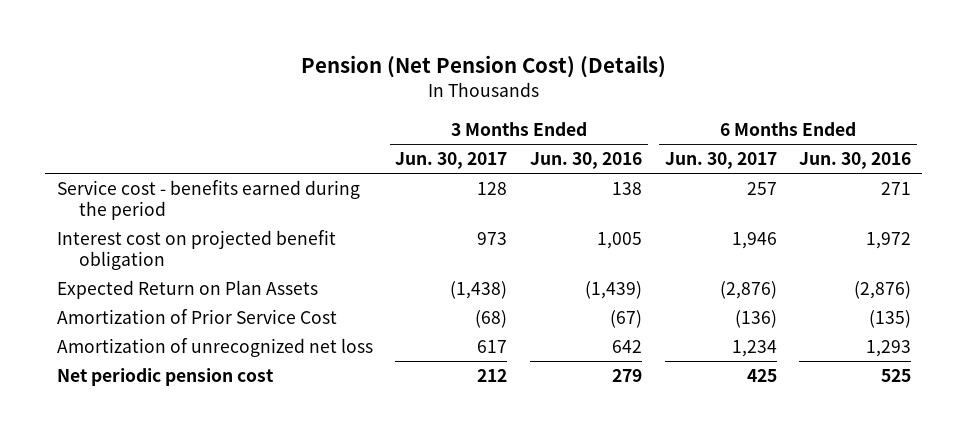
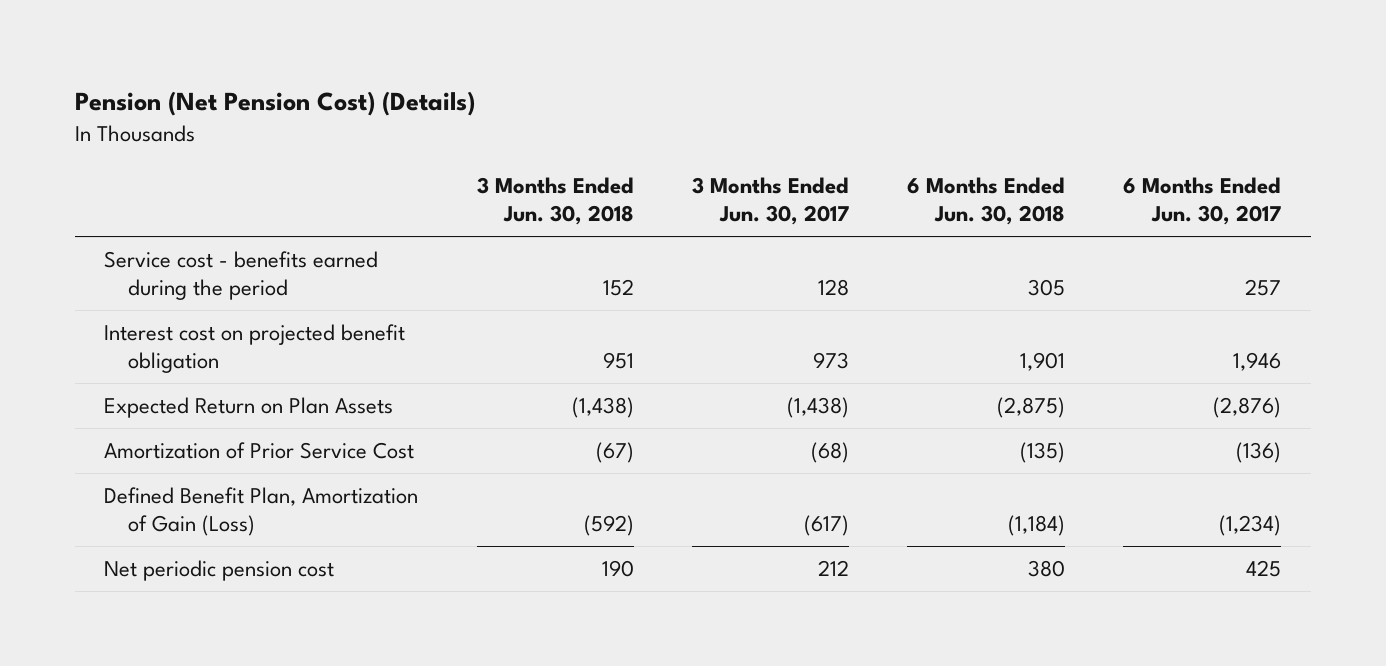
[529,152,642,170] Jun. 30, 2016 -> none
[799,152,912,170] Jun. 30, 2016 -> none
none -> [476,177,634,226] 3 Months Ended Jun. 30, 2018
none -> [907,177,1066,226] 6 Months Ended Jun. 30, 2018
[56,338,373,358] Amortization of unrecognized net loss -> none
none -> [104,486,419,537] Defined Benefit Plan, Amortization of Gain (Loss)

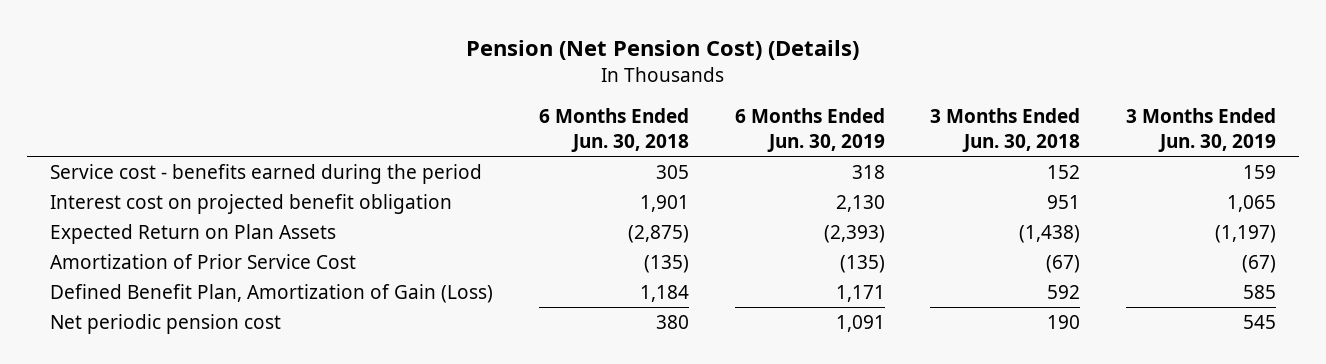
[691,177,849,226] 3 Months Ended Jun. 30, 2017 -> none
[1123,177,1282,226] 6 Months Ended Jun. 30, 2017 -> none
none -> [734,108,885,152] 6 Months Ended Jun. 30, 2019
none -> [1126,108,1277,152] 3 Months Ended Jun. 30, 2019
[583,515,634,537] (592) -> [1047,285,1081,300] 592
[1008,515,1066,537] (1,184) -> [639,285,689,303] 1,184

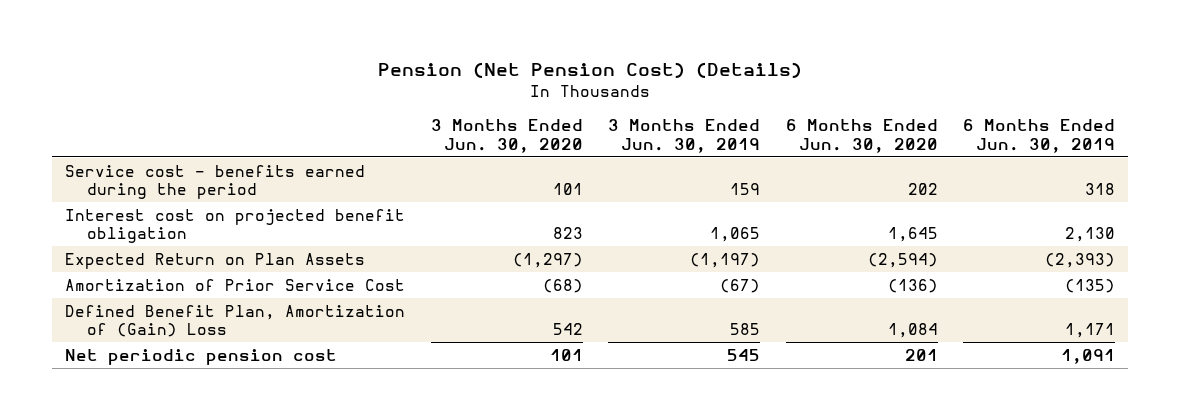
[538,108,689,152] 6 Months Ended Jun. 30, 2018 -> none
[930,108,1081,152] 3 Months Ended Jun. 30, 2018 -> none
none -> [430,119,583,153] 3 Months Ended Jun. 30, 2020
none -> [785,119,938,153] 6 Months Ended Jun. 30, 2020
[49,284,493,304] Defined Benefit Plan, Amortization of Gain (Loss) -> [65,304,406,338] Defined Benefit Plan, Amortization of (Gain) Loss

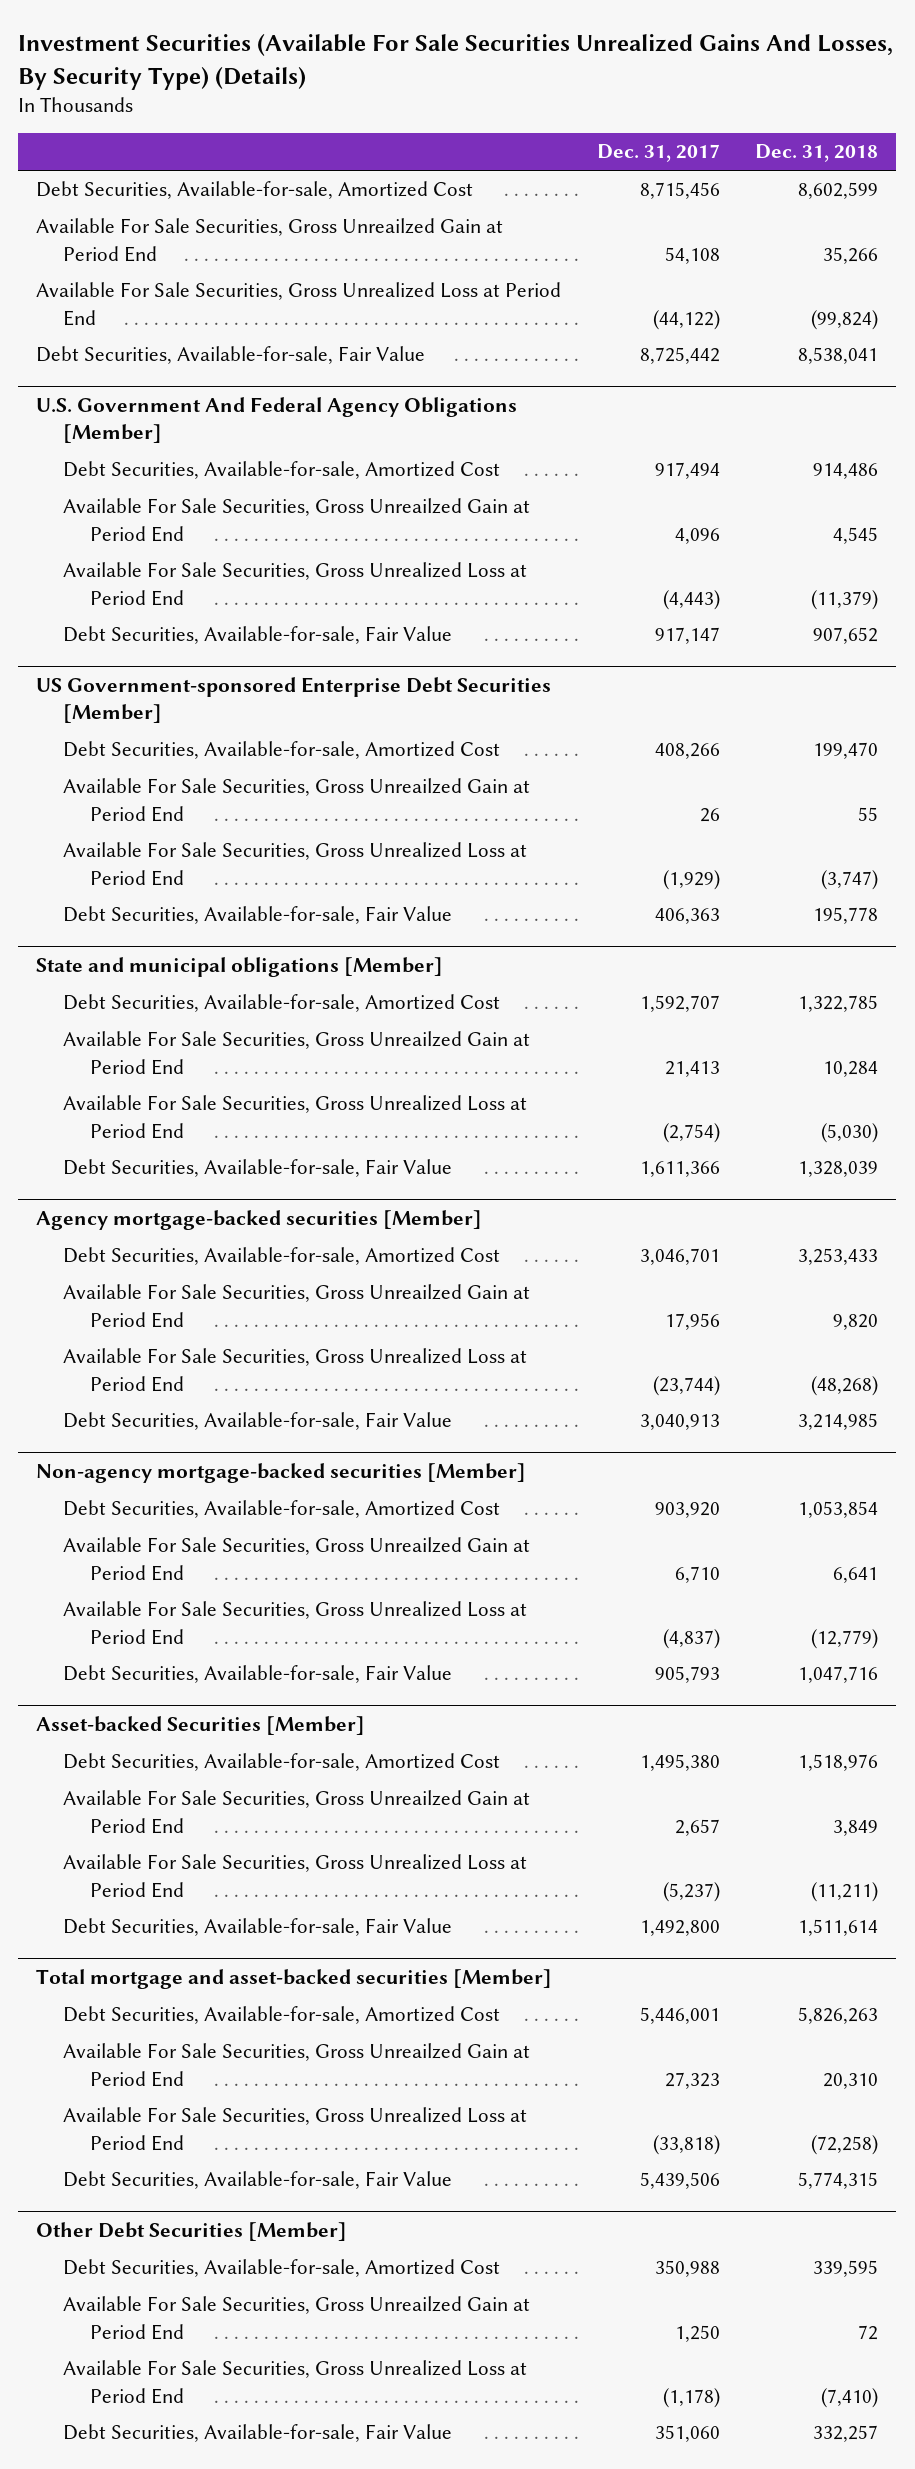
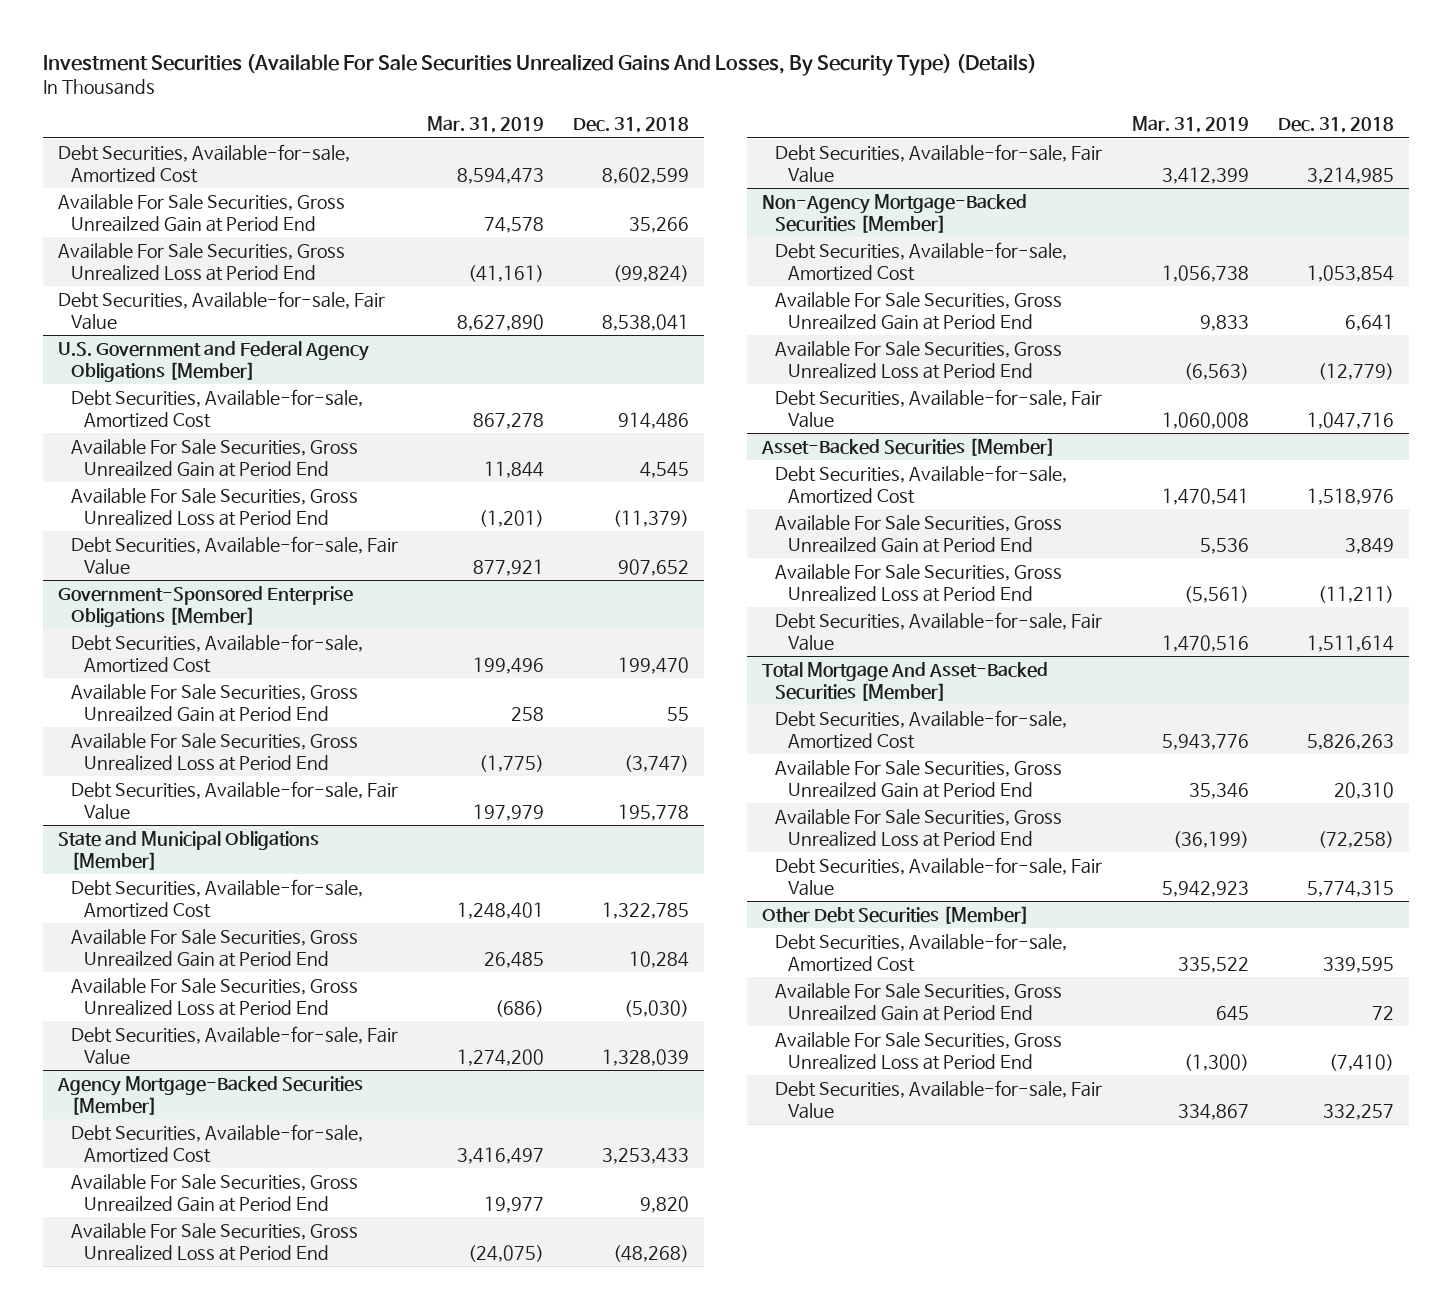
[596,144,720,163] Dec. 31, 2017 -> none
none -> [427,116,545,134] Mar. 31, 2019
[36,397,518,444] U.S. Government And Federal Agency Obligations [Member] -> [57,340,369,382] U.S. Government and Federal Agency Obligations [Member]
[36,677,552,724] US Government-sponsored Enterprise Debt Securities [Member] -> [57,585,353,627] Government-Sponsored Enterprise Obligations [Member]
[36,957,444,978] State and municipal obligations [Member] -> [57,830,319,870] State and Municipal Obligations [Member]
[36,1210,483,1231] Agency mortgage-backed securities [Member] -> [56,1075,363,1115] Agency Mortgage-Backed Securities [Member]
[36,1463,527,1484] Non-agency mortgage-backed securities [Member] -> [762,193,1028,233] Non-Agency Mortgage-Backed Securities [Member]
[36,1716,366,1736] Asset-backed Securities [Member] -> [761,437,1056,456] Asset-Backed Securities [Member]
[36,1969,553,1990] Total mortgage and asset-backed securities [Member] -> [762,661,1049,701] Total Mortgage And Asset-Backed Securities [Member]

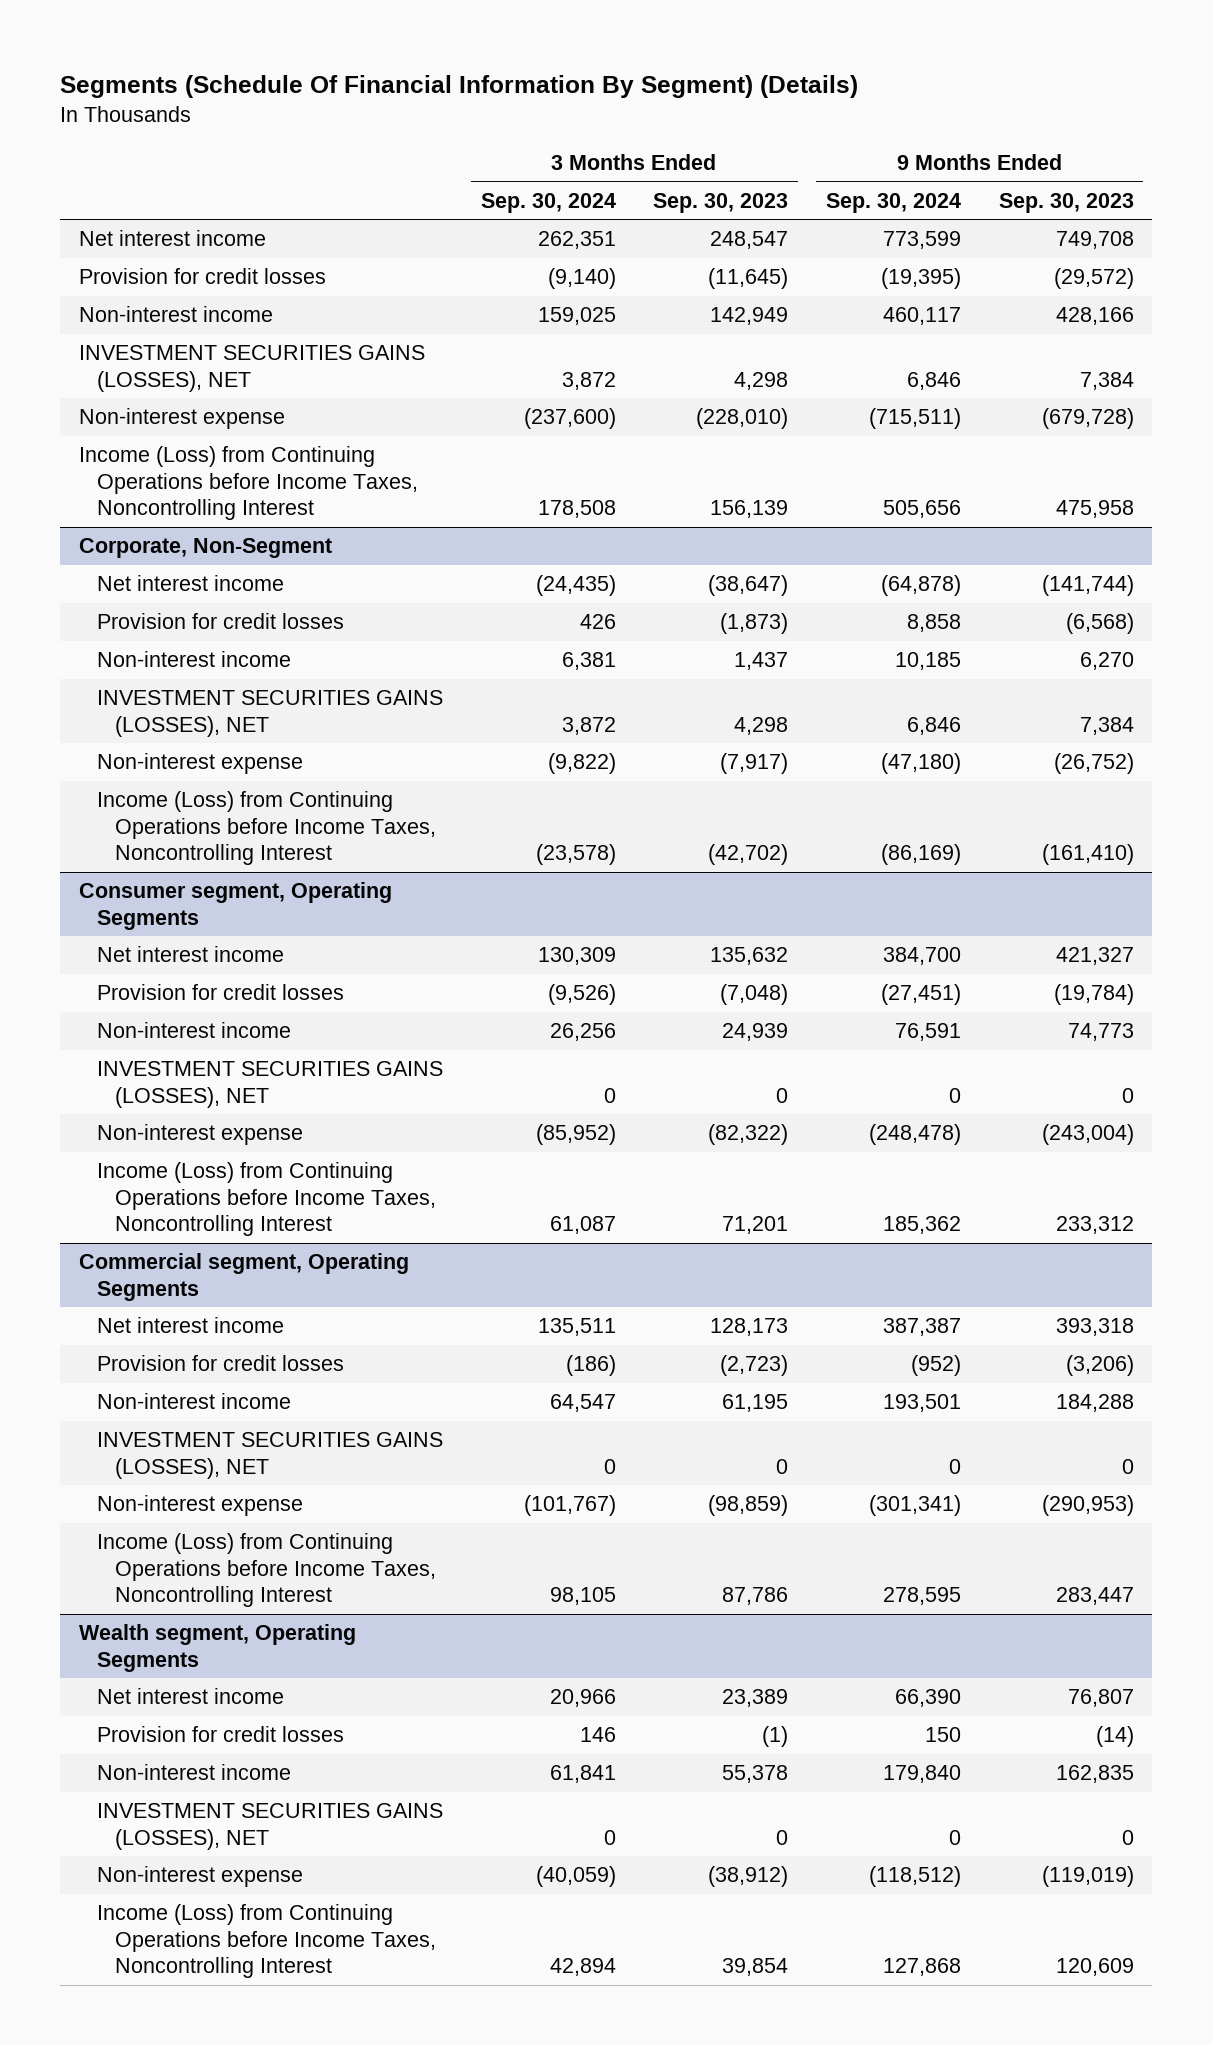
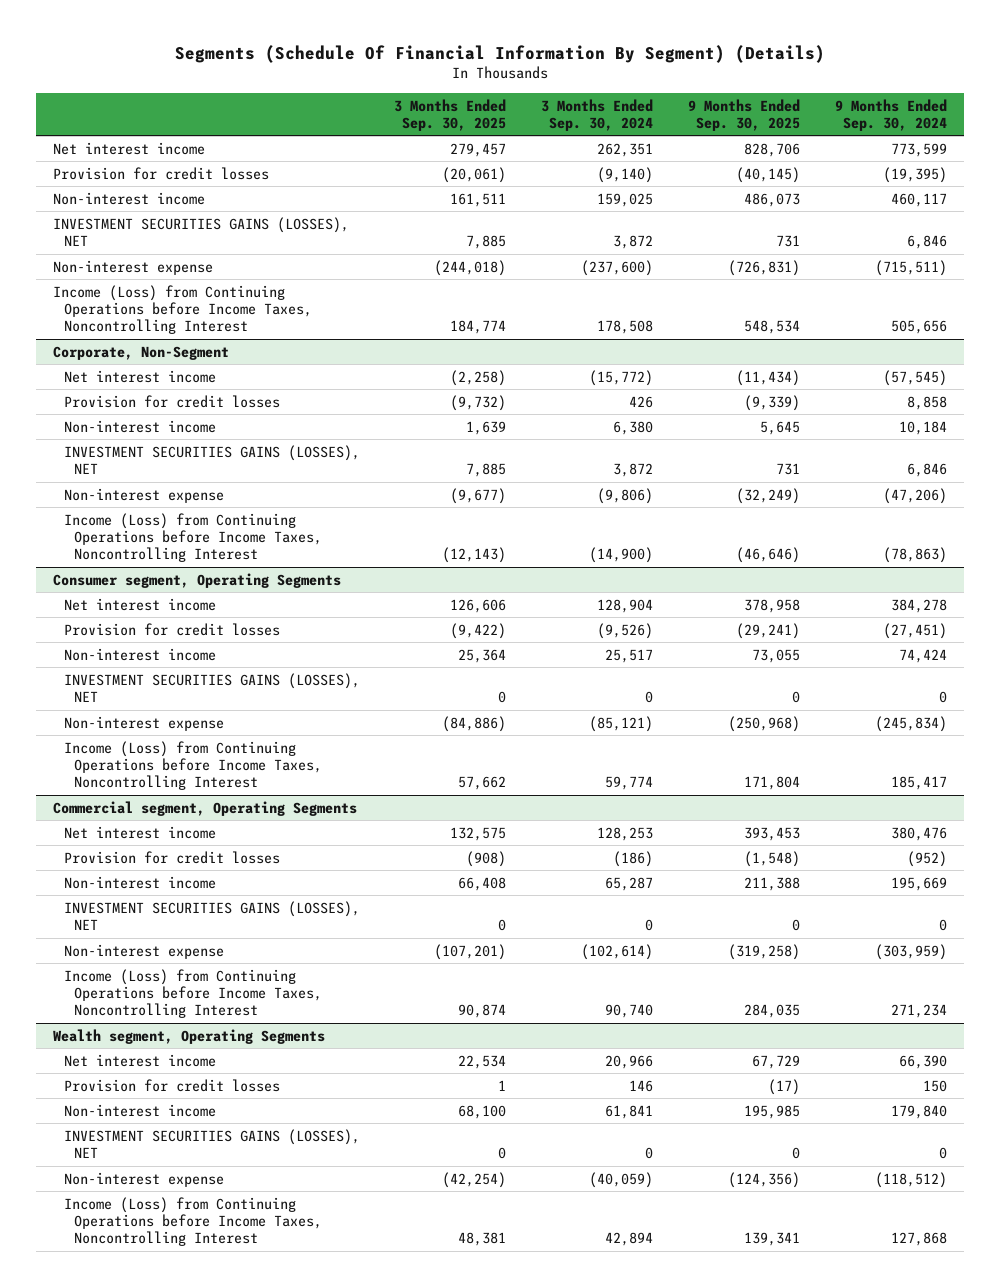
[653,192,789,213] Sep. 30, 2023 -> none
[998,192,1134,213] Sep. 30, 2023 -> none
none -> [394,98,507,131] 3 Months Ended Sep. 30, 2025
none -> [688,98,801,131] 9 Months Ended Sep. 30, 2025
[535,575,616,597] (24,435) -> [589,369,654,386] (15,772)
[880,575,961,597] (64,878) -> [882,369,947,386] (57,545)
[561,652,616,671] 6,381 -> [613,420,654,435] 6,380
[894,652,961,671] 10,185 -> [898,420,947,435] 10,184
[547,753,616,775] (9,822) -> [597,487,654,504] (9,806)
[880,753,961,775] (47,180) -> [882,487,947,504] (47,206)
[535,844,616,866] (23,578) -> [589,547,654,564] (14,900)
[880,844,961,866] (86,169) -> [882,547,947,564] (78,863)
[537,947,616,966] 130,309 -> [597,598,654,613] 128,904
[882,947,961,966] 384,700 -> [890,598,947,613] 384,278
[549,1023,616,1042] 26,256 -> [605,648,654,663] 25,517
[894,1023,961,1042] 76,591 -> [898,648,947,663] 74,424
[535,1124,616,1146] (85,952) -> [589,715,654,732] (85,121)
[868,1124,961,1146] (248,478) -> [874,715,947,732] (245,834)
[549,1216,616,1235] 61,087 -> [605,776,654,791] 59,774
[882,1216,961,1235] 185,362 -> [890,776,947,791] 185,417
[537,1318,616,1337] 135,511 -> [597,826,654,841] 128,253
[882,1318,961,1337] 387,387 -> [890,826,947,841] 380,476
[549,1394,616,1413] 64,547 -> [605,876,654,891] 65,287
[882,1394,961,1413] 193,501 -> [890,876,947,891] 195,669
[523,1495,616,1517] (101,767) -> [581,943,654,960] (102,614)
[868,1495,961,1517] (301,341) -> [874,943,947,960] (303,959)
[549,1587,616,1606] 98,105 -> [605,1004,654,1019] 90,740
[882,1587,961,1606] 278,595 -> [890,1004,947,1019] 271,234

